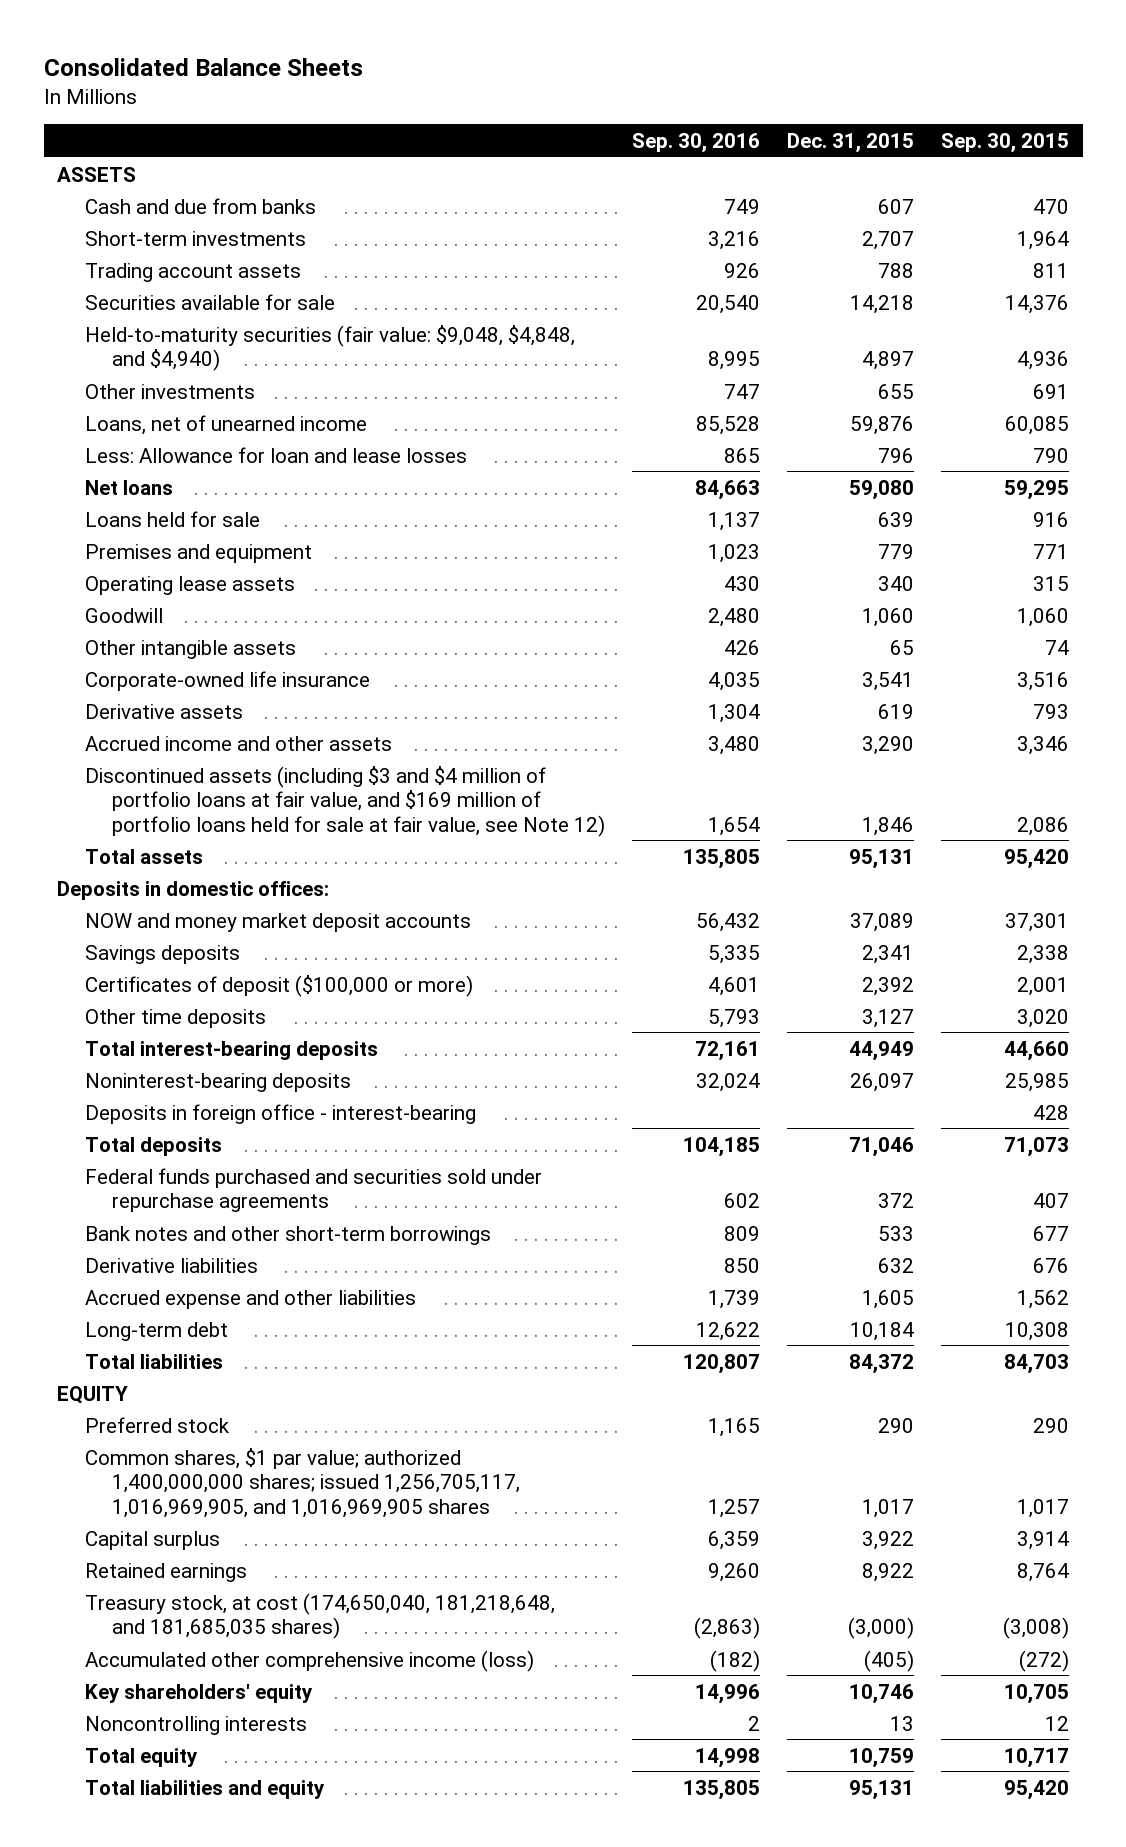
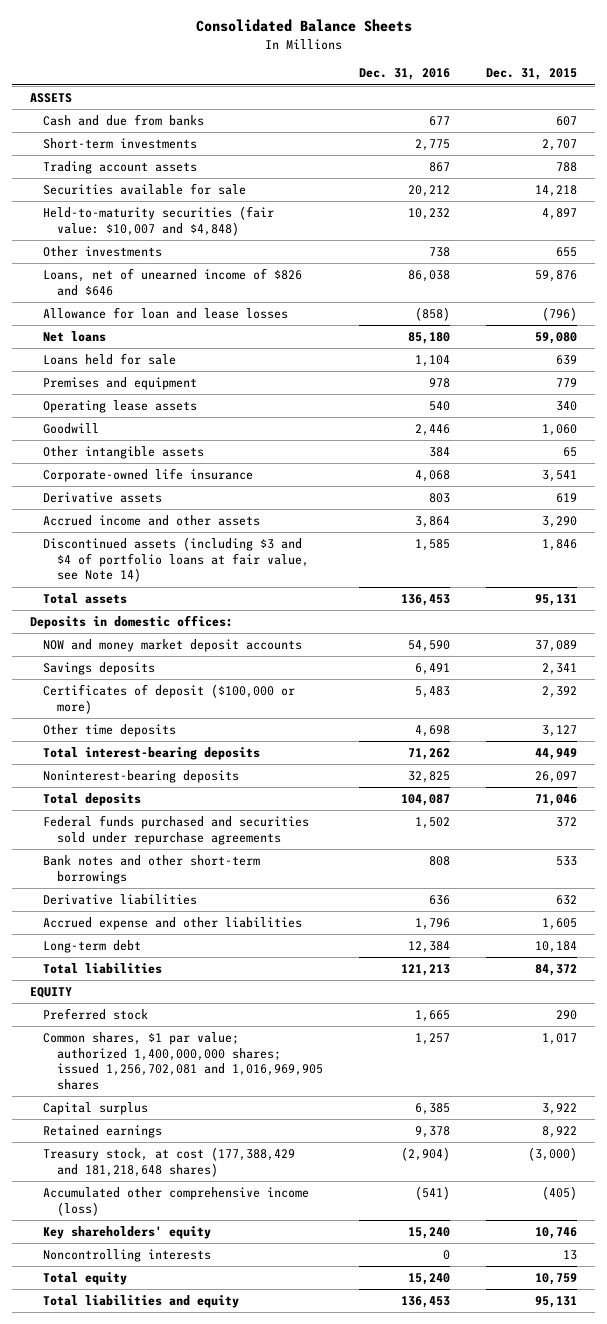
[632,132,761,153] Sep. 30, 2016 -> none
[941,132,1070,153] Sep. 30, 2015 -> none
none -> [359,68,451,81] Dec. 31, 2016
[84,324,575,372] Held-to-maturity securities (fair value: $9,048, $4,848, and $4,940) -> [43,206,275,236] Held-to-maturity securities (fair value: $10,007 and $4,848)
[84,414,367,435] Loans, net of unearned income -> [43,268,303,296] Loans, net of unearned income of $826 and $646
[84,446,467,463] Less: Allowance for loan and lease losses -> [43,307,289,320] Allowance for loan and lease losses
[878,447,915,463] 796 -> [542,307,578,322] (796)
[84,765,606,837] Discontinued assets (including $3 and $4 million of portfolio loans at fair value, and $169 million of portfolio loans held for sale at fair value, see Note 12) -> [43,537,310,583] Discontinued assets (including $3 and $4 of portfolio loans at fair value, see Note 14)
[84,1103,476,1124] Deposits in foreign office - interest-bearing -> none
[84,1447,521,1518] Common shares, $1 par value; authorized 1,400,000,000 shares; issued 1,256,705,117, 1,016,969,905, and 1,016,969,905 shares -> [43,1032,324,1090] Common shares, $1 par value; authorized 1,400,000,000 shares; issued 1,256,702,081 and 1,016,969,905 shares
[84,1592,555,1640] Treasury stock, at cost (174,650,040, 181,218,648, and 181,685,035 shares) -> [43,1147,296,1177] Treasury stock, at cost (177,388,429 and 181,218,648 shares)

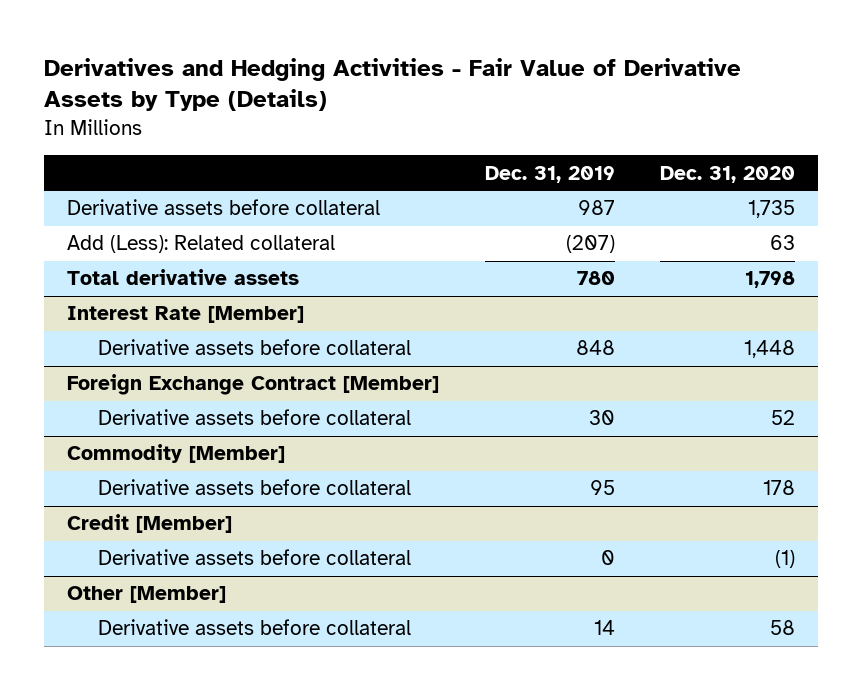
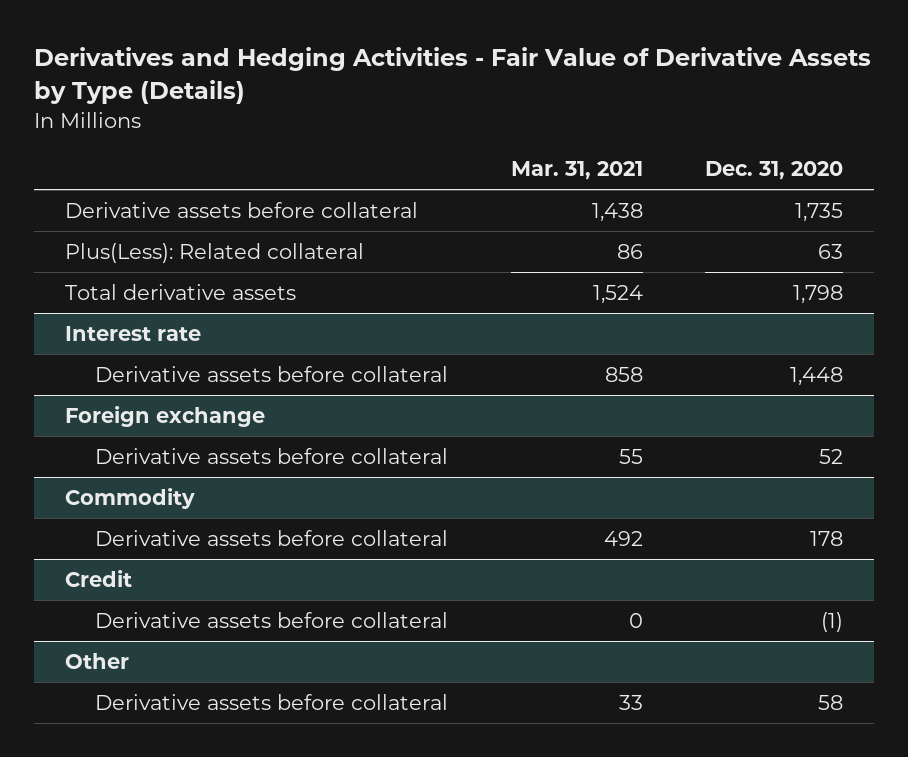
[484,165,615,183] Dec. 31, 2019 -> none
none -> [510,161,643,181] Mar. 31, 2021
[67,235,336,254] Add (Less): Related collateral -> [65,242,365,263] Plus(Less): Related collateral
[67,306,305,324] Interest Rate [Member] -> [65,325,202,341] Interest rate
[67,374,440,396] Foreign Exchange Contract [Member] -> [65,405,266,427] Foreign exchange
[67,444,286,464] Commodity [Member] -> [65,487,196,509] Commodity
[67,514,233,534] Credit [Member] -> [65,569,133,587] Credit
[67,586,227,604] Other [Member] -> [65,652,130,669] Other

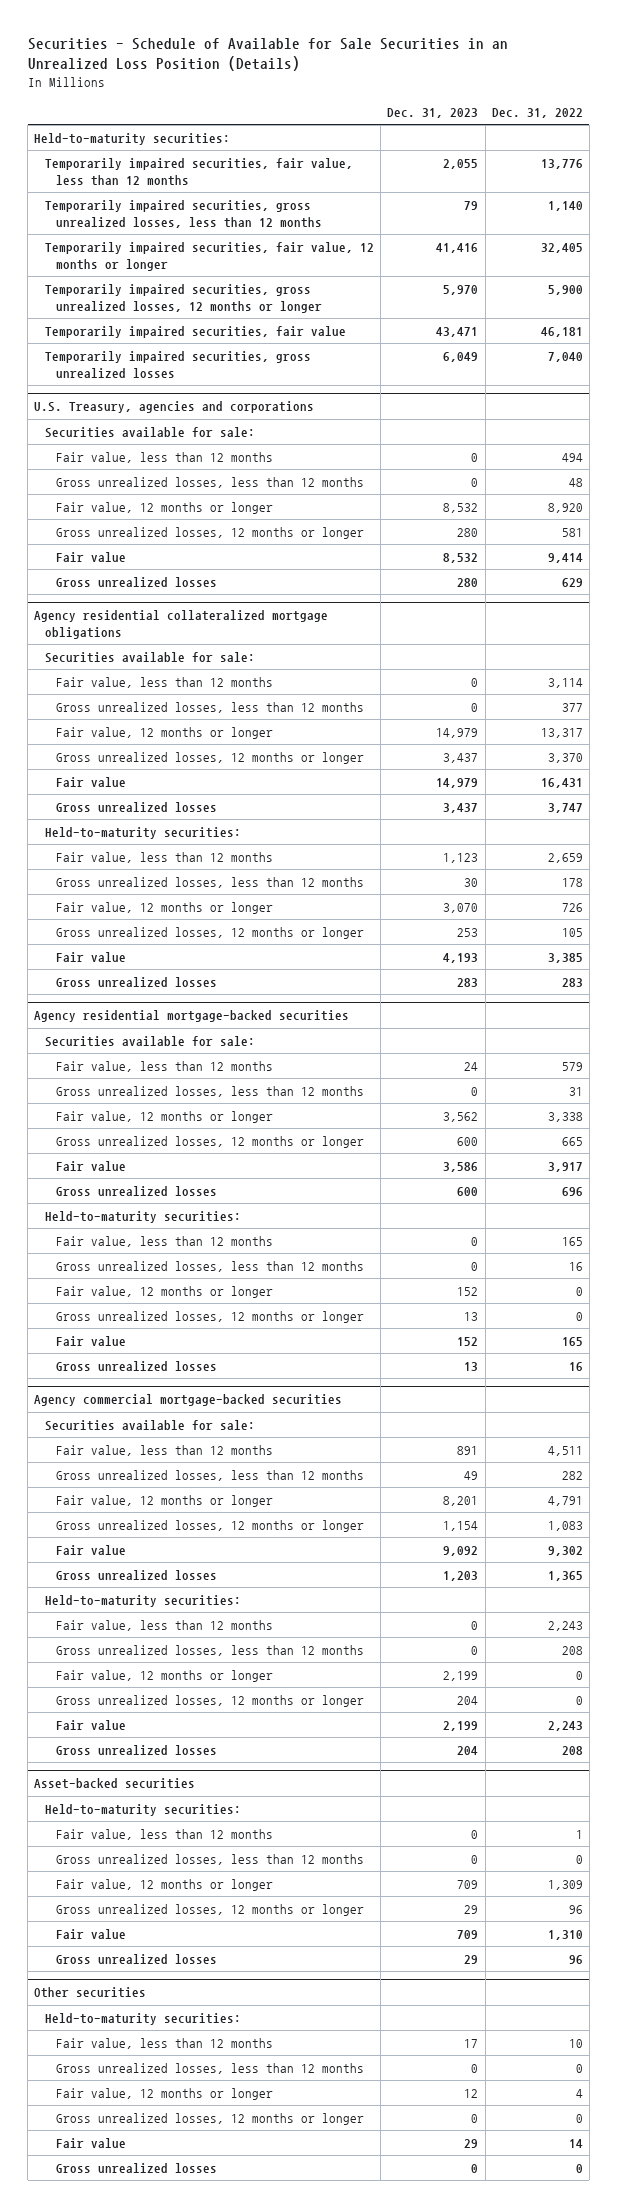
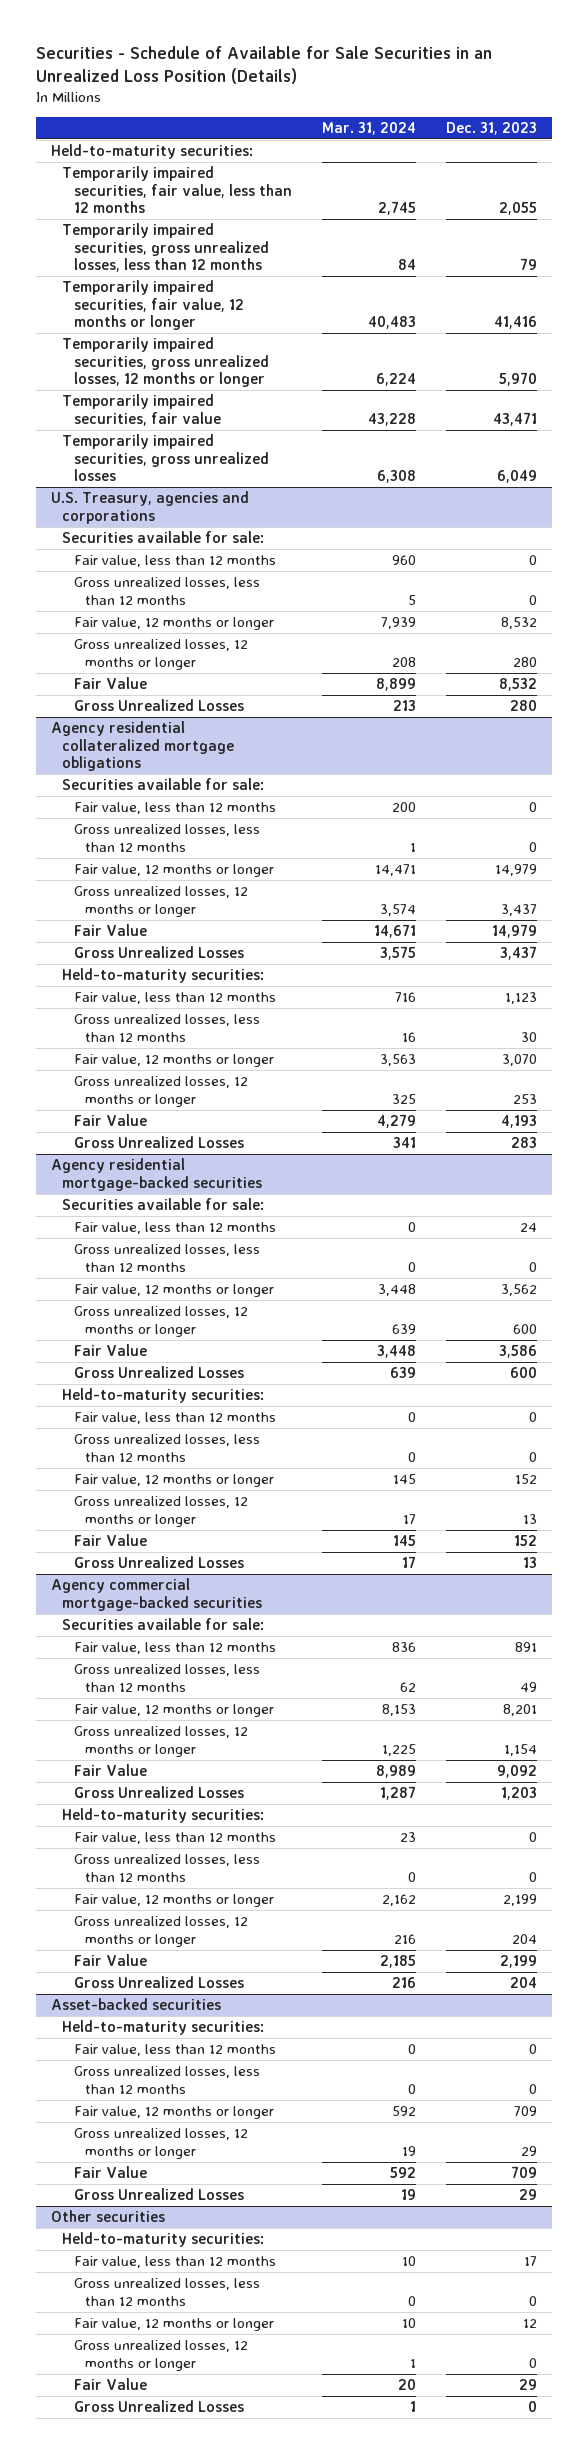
[491,107,583,118] Dec. 31, 2022 -> none
none -> [321,121,416,135] Mar. 31, 2024
[56,551,127,562] Fair value -> [73,677,147,690] Fair Value
[56,576,218,587] Gross unrealized losses -> [73,699,244,712] Gross Unrealized Losses
[56,776,127,787] Fair value -> [73,924,147,937] Fair Value
[56,801,218,812] Gross unrealized losses -> [73,946,244,959] Gross Unrealized Losses
[56,951,127,962] Fair value -> [73,1114,147,1127] Fair Value
[56,976,218,987] Gross unrealized losses -> [73,1136,244,1149] Gross Unrealized Losses
[56,1160,127,1171] Fair value -> [73,1344,147,1357] Fair Value
[56,1185,218,1196] Gross unrealized losses -> [73,1366,244,1379] Gross Unrealized Losses
[56,1335,127,1346] Fair value -> [73,1534,147,1547] Fair Value
[56,1360,218,1371] Gross unrealized losses -> [73,1556,244,1569] Gross Unrealized Losses
[56,1544,127,1555] Fair value -> [73,1764,147,1777] Fair Value
[56,1569,218,1580] Gross unrealized losses -> [73,1786,244,1799] Gross Unrealized Losses
[56,1719,127,1730] Fair value -> [73,1954,147,1967] Fair Value
[56,1744,218,1755] Gross unrealized losses -> [73,1976,244,1989] Gross Unrealized Losses
[56,1928,127,1939] Fair value -> [73,2166,147,2179] Fair Value
[56,1953,218,1964] Gross unrealized losses -> [73,2188,244,2201] Gross Unrealized Losses
[56,2137,127,2148] Fair value -> [73,2378,147,2391] Fair Value
[56,2162,218,2173] Gross unrealized losses -> [73,2400,244,2413] Gross Unrealized Losses

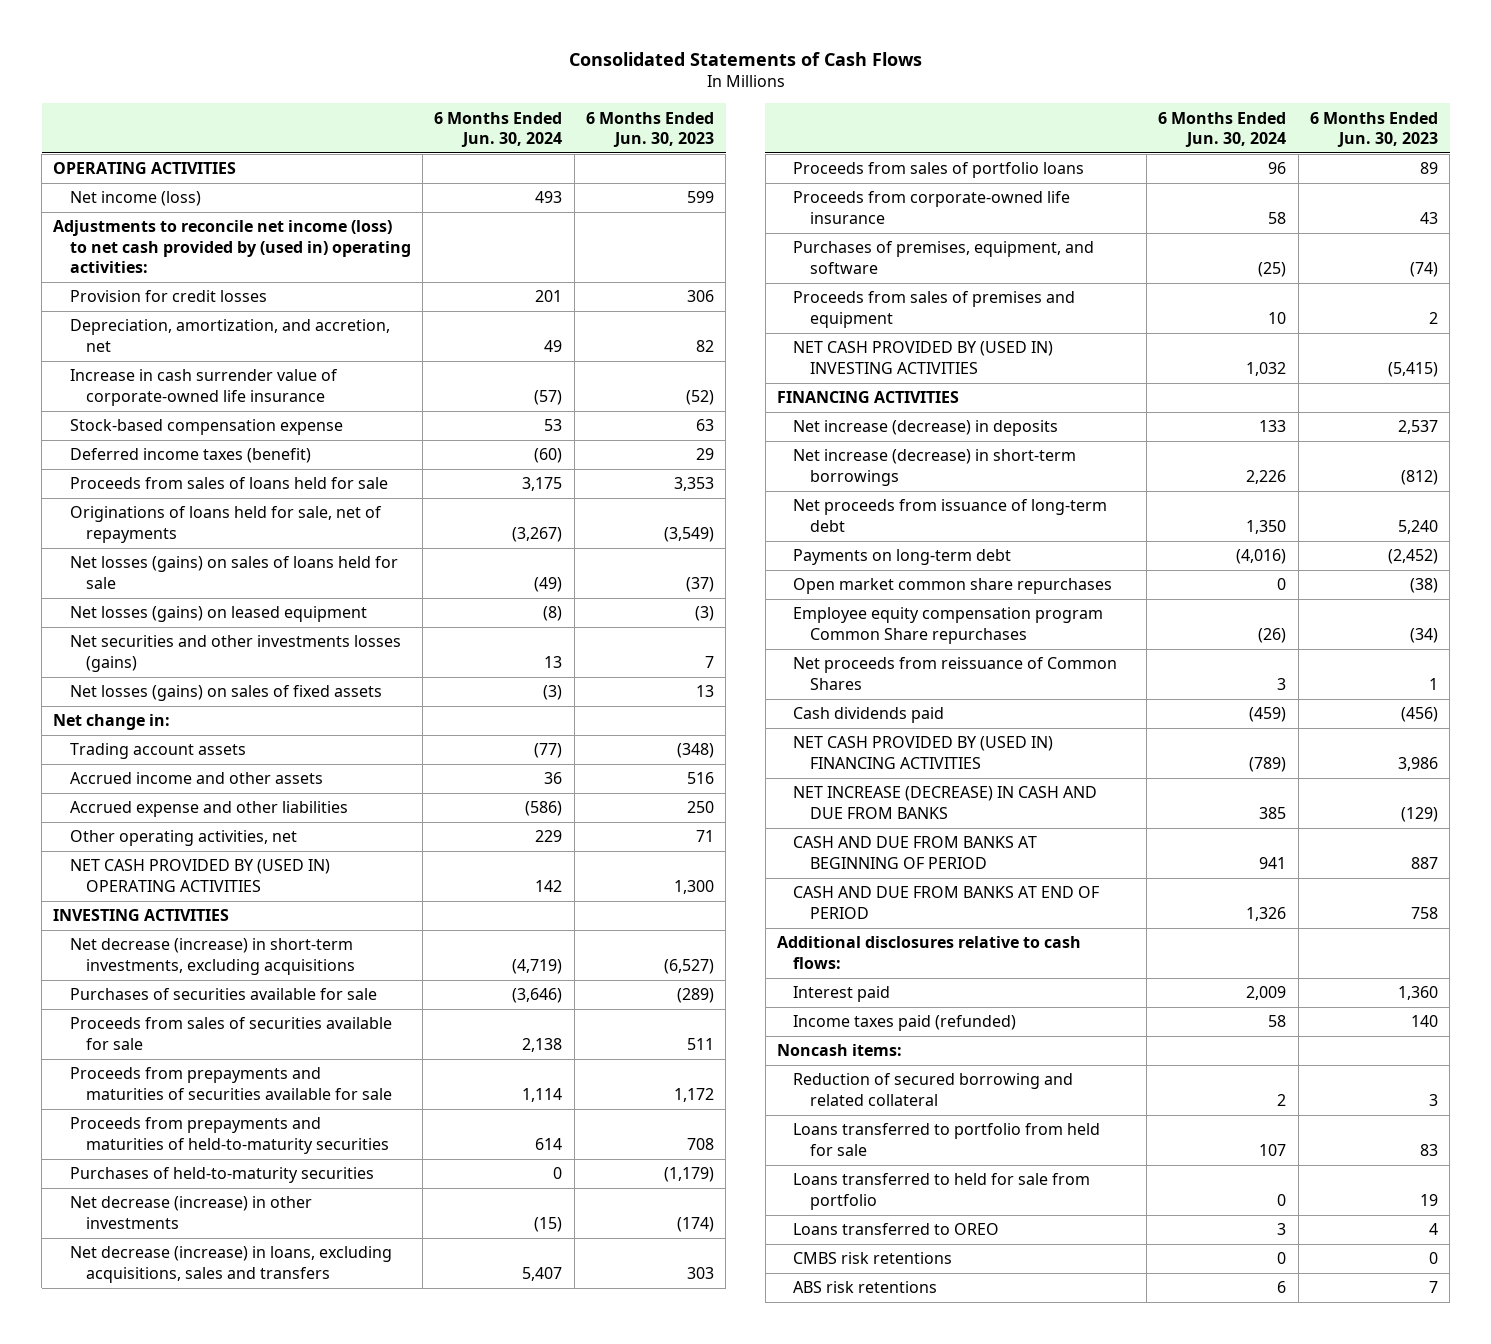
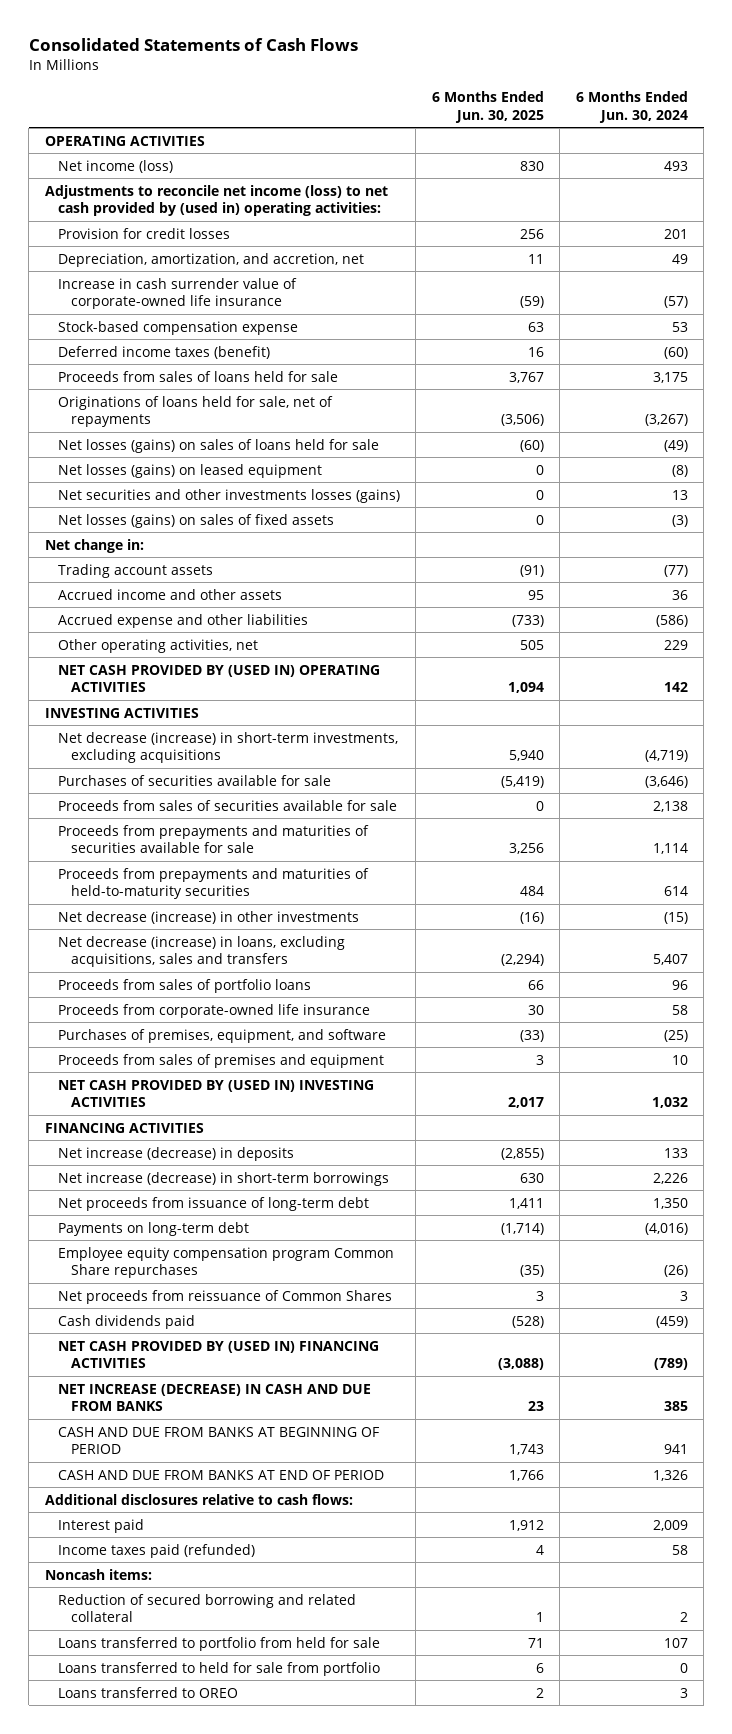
[586,111,715,147] 6 Months Ended Jun. 30, 2023 -> none
none -> [431,90,544,123] 6 Months Ended Jun. 30, 2025
[69,1167,374,1184] Purchases of held-to-maturity securities -> none
[793,578,1113,595] Open market common share repurchases -> none
[793,1252,953,1265] CMBS risk retentions -> none
[793,1281,938,1294] ABS risk retentions -> none

